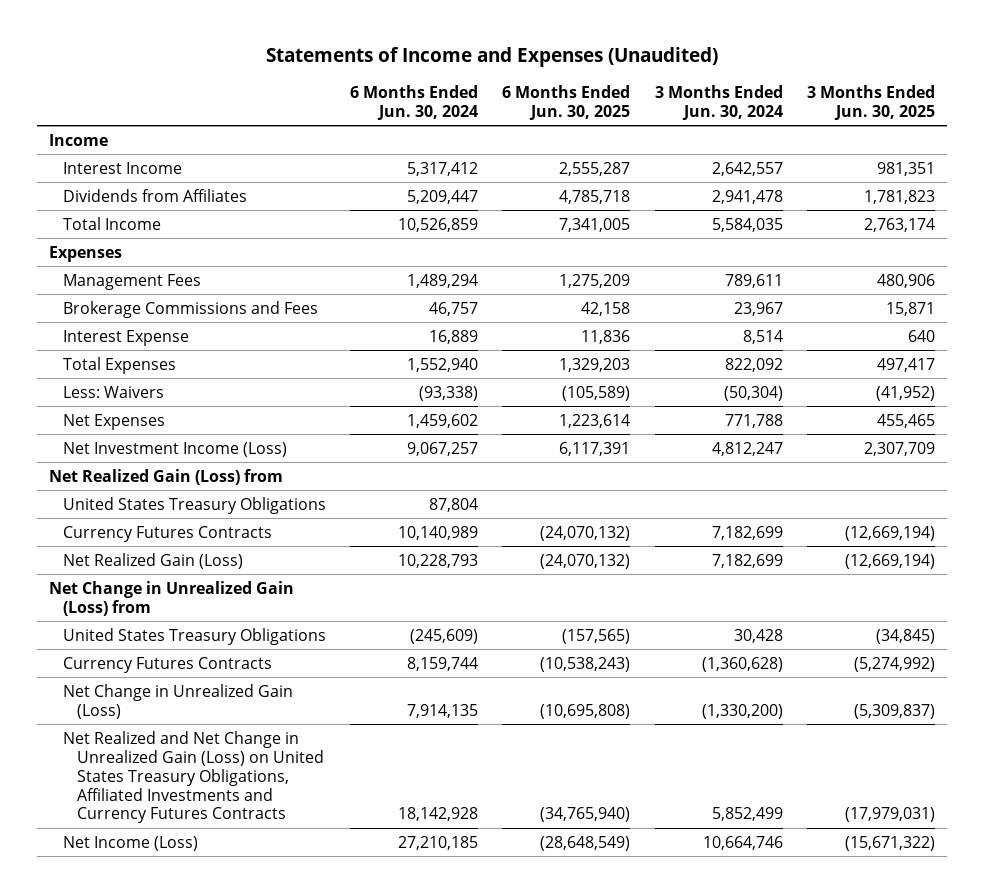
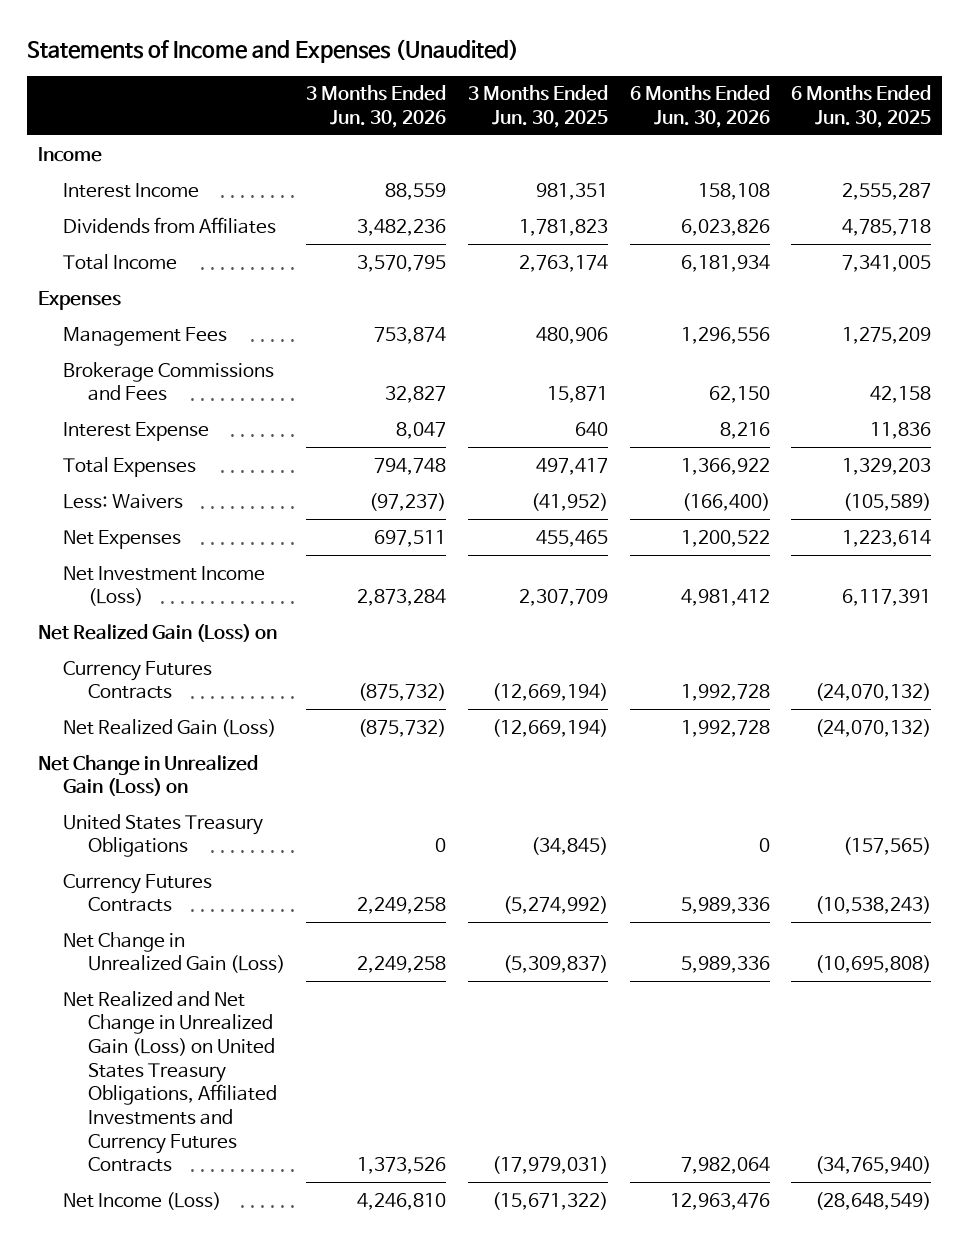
[350,85,479,120] 6 Months Ended Jun. 30, 2024 -> none
[654,85,783,120] 3 Months Ended Jun. 30, 2024 -> none
none -> [306,85,447,129] 3 Months Ended Jun. 30, 2026
none -> [629,85,770,129] 6 Months Ended Jun. 30, 2026
[63,496,327,514] United States Treasury Obligations -> none
[48,468,283,485] Net Realized Gain (Loss) from -> [38,623,278,642] Net Realized Gain (Loss) on
[48,580,294,616] Net Change in Unrealized Gain (Loss) from -> [38,754,259,797] Net Change in Unrealized Gain (Loss) on

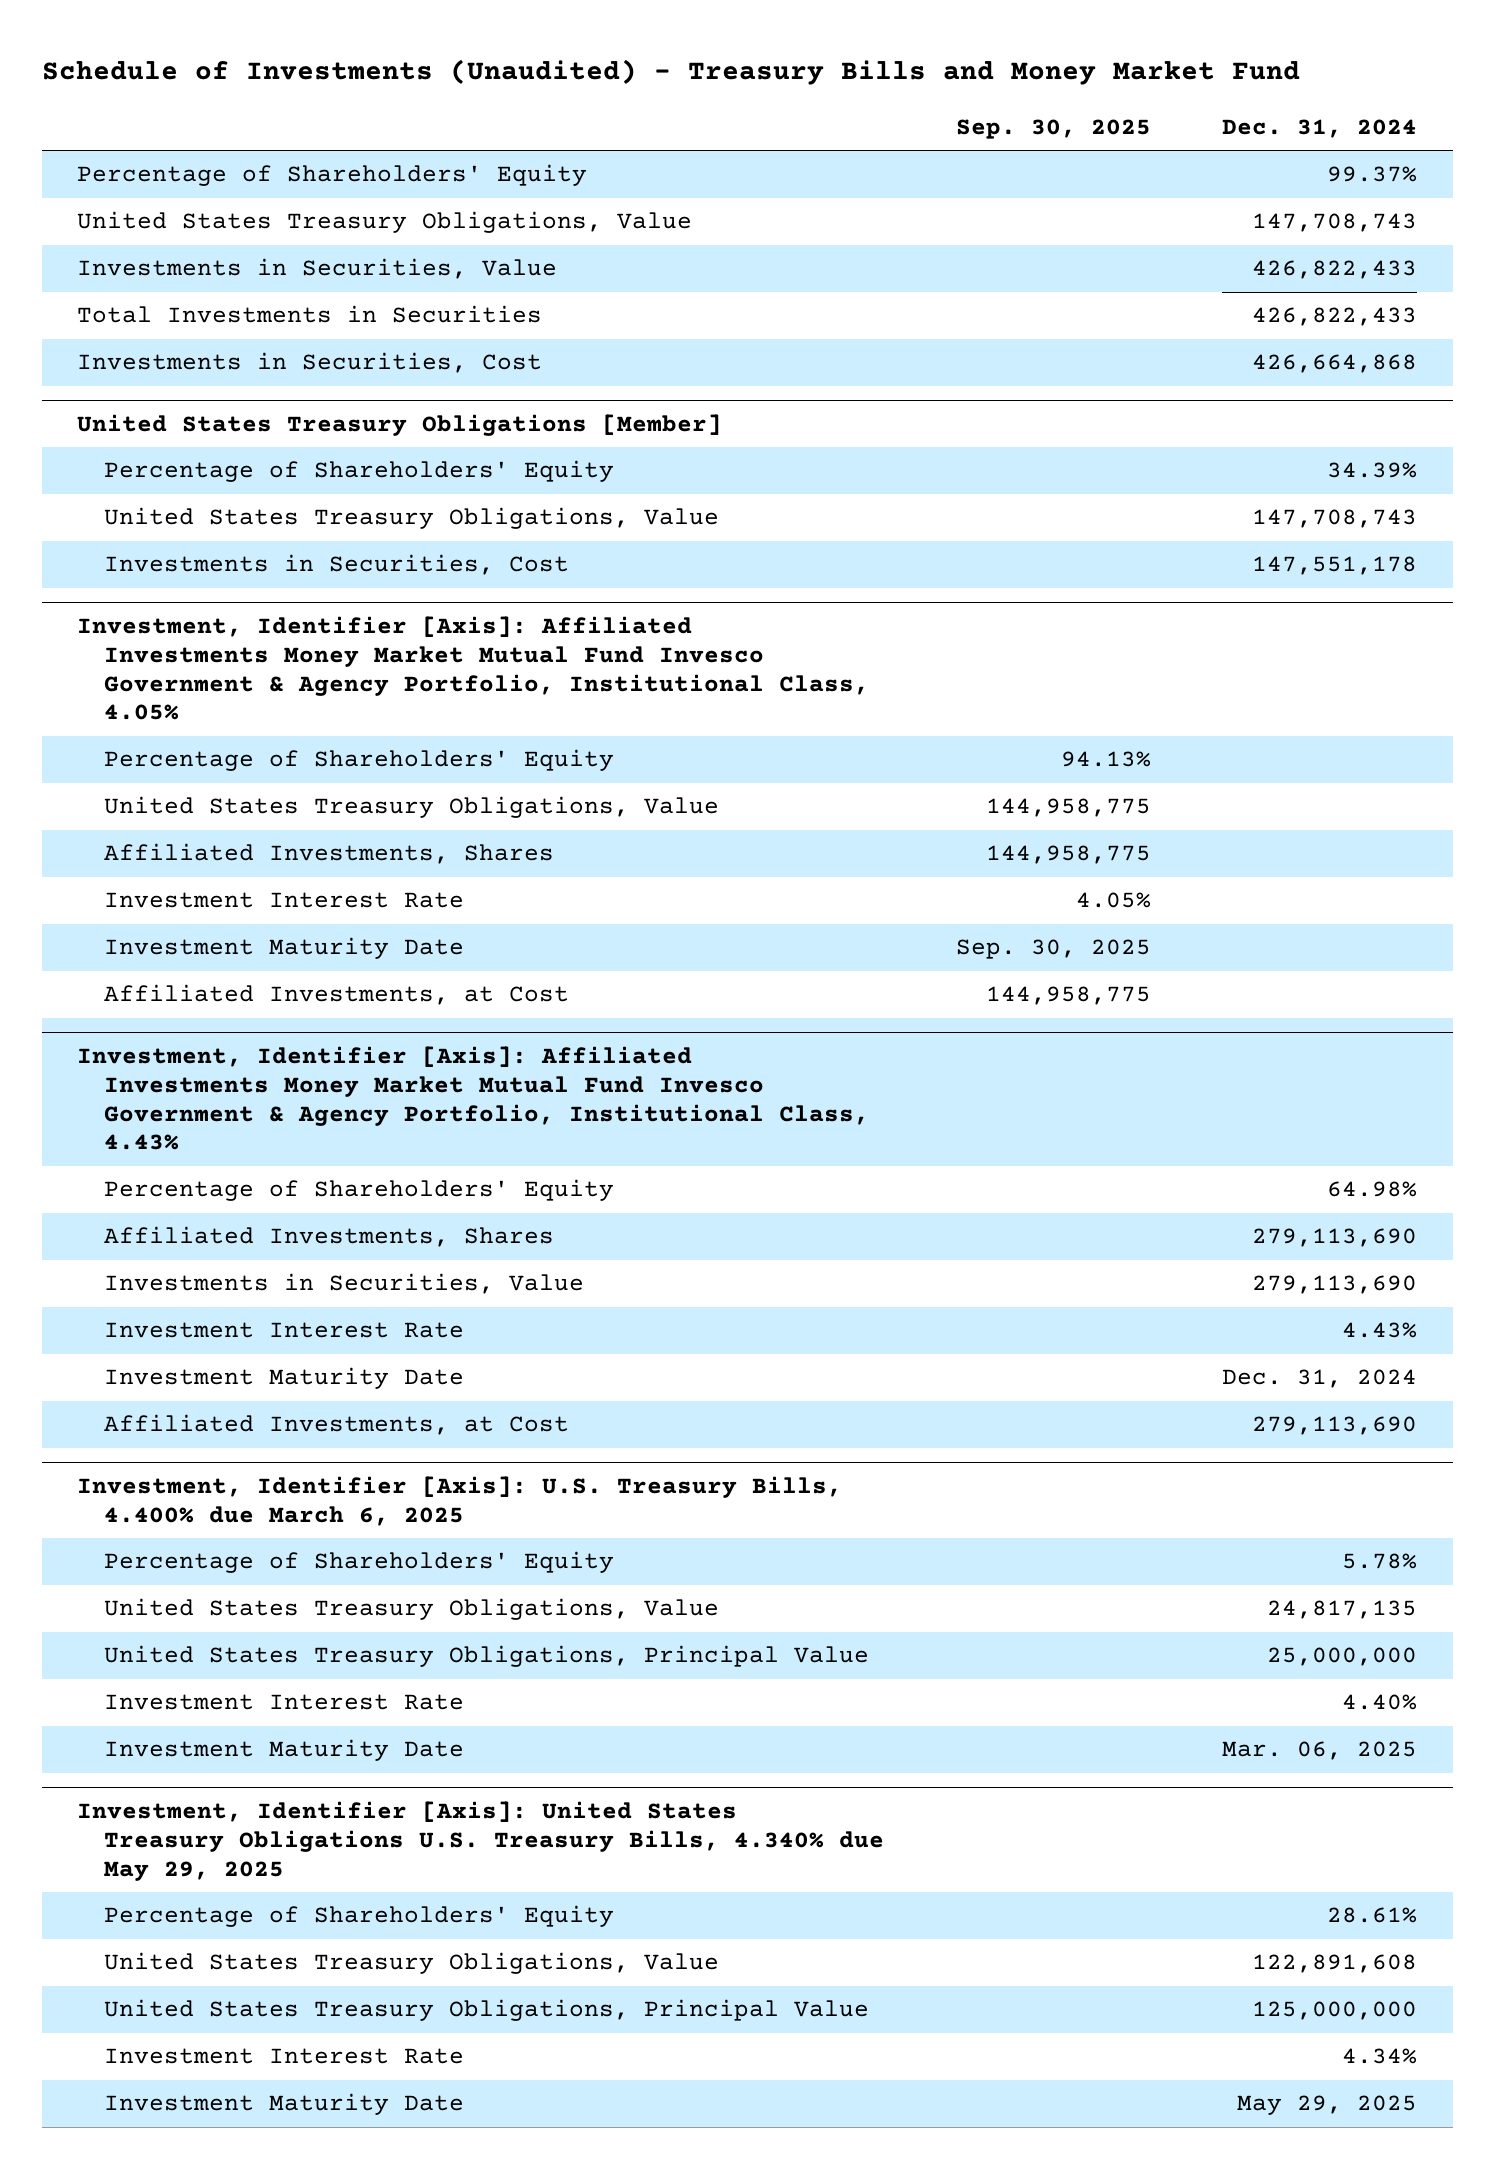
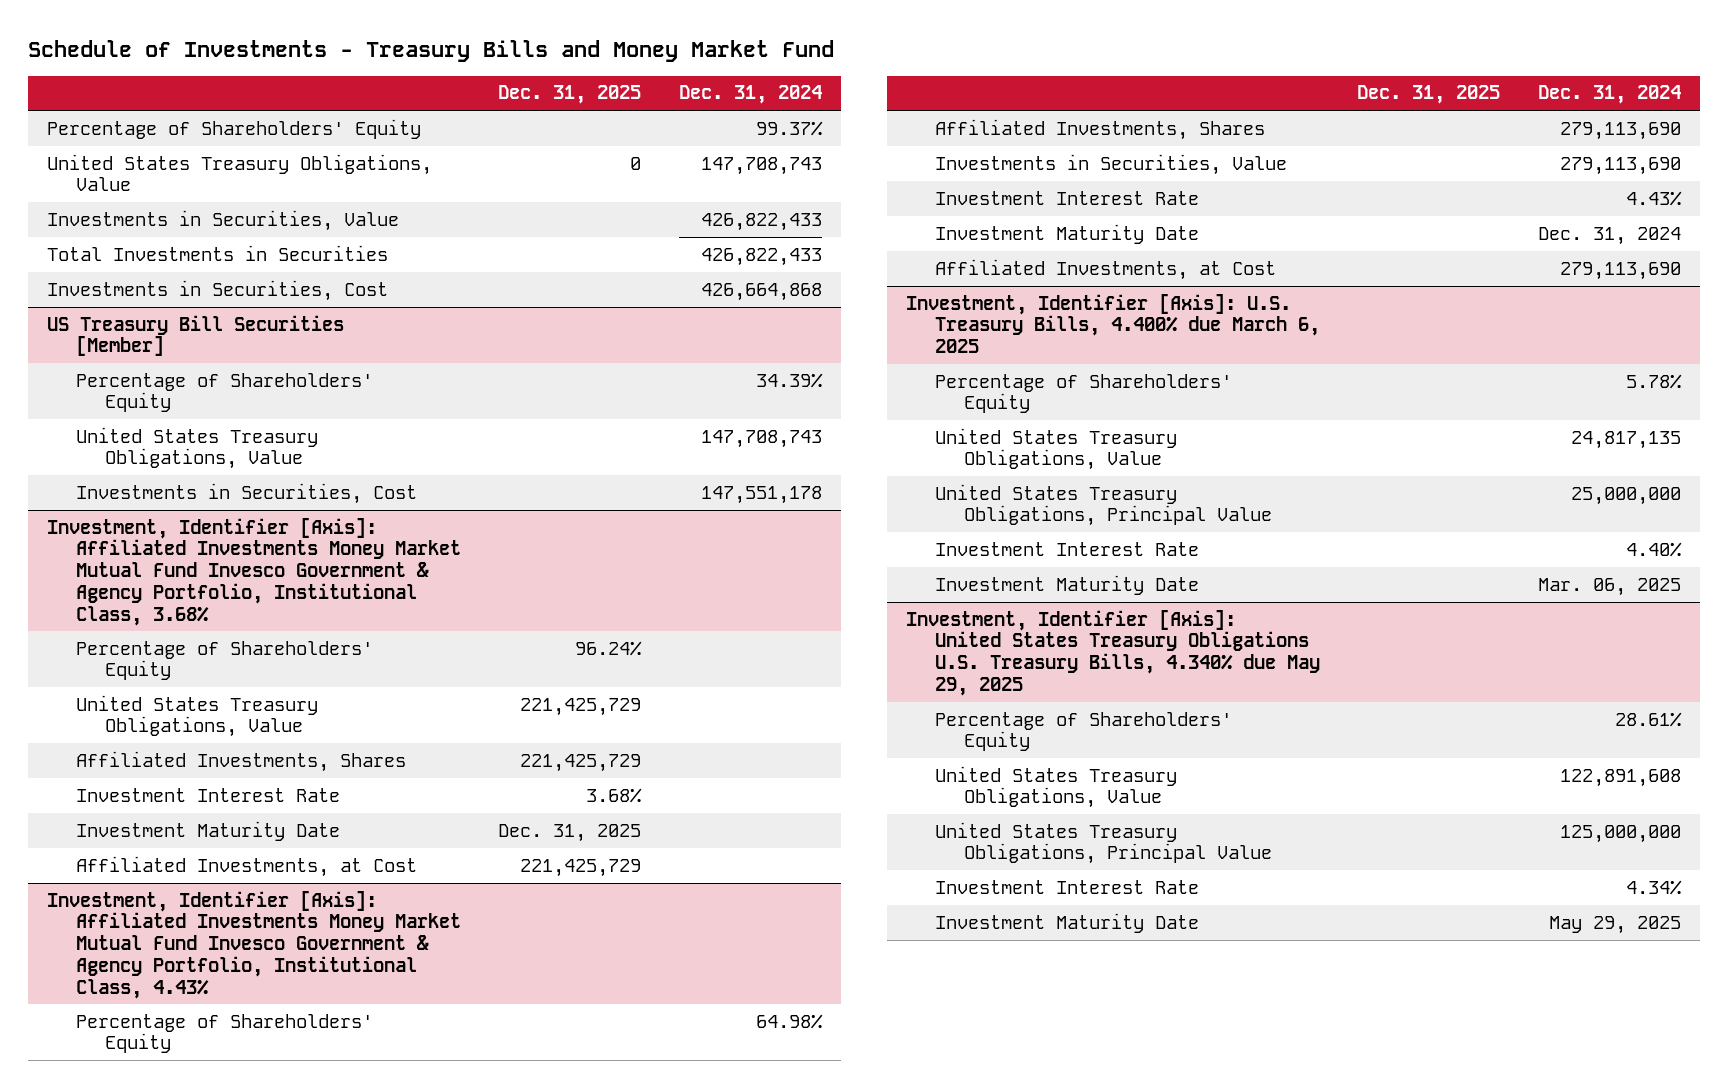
[41,59,1300,86] Schedule of Investments (Unaudited) - Treasury Bills and Money Market Fund -> [28,40,835,63] Schedule of Investments - Treasury Bills and Money Market Fund
[955,119,1151,140] Sep. 30, 2025 -> none
none -> [498,85,642,105] Dec. 31, 2025
[77,413,723,436] United States Treasury Obligations [Member] -> [47,314,345,357] US Treasury Bill Securities [Member]
[77,615,870,721] Investment, Identifier [Axis]: Affiliated Investments Money Market Mutual Fund Invesco Government & Agency Portfolio, Institutional Class, 4.05% -> [47,517,461,626] Investment, Identifier [Axis]: Affiliated Investments Money Market Mutual Fund Invesco Government & Agency Portfolio, Institutional Class, 3.68%

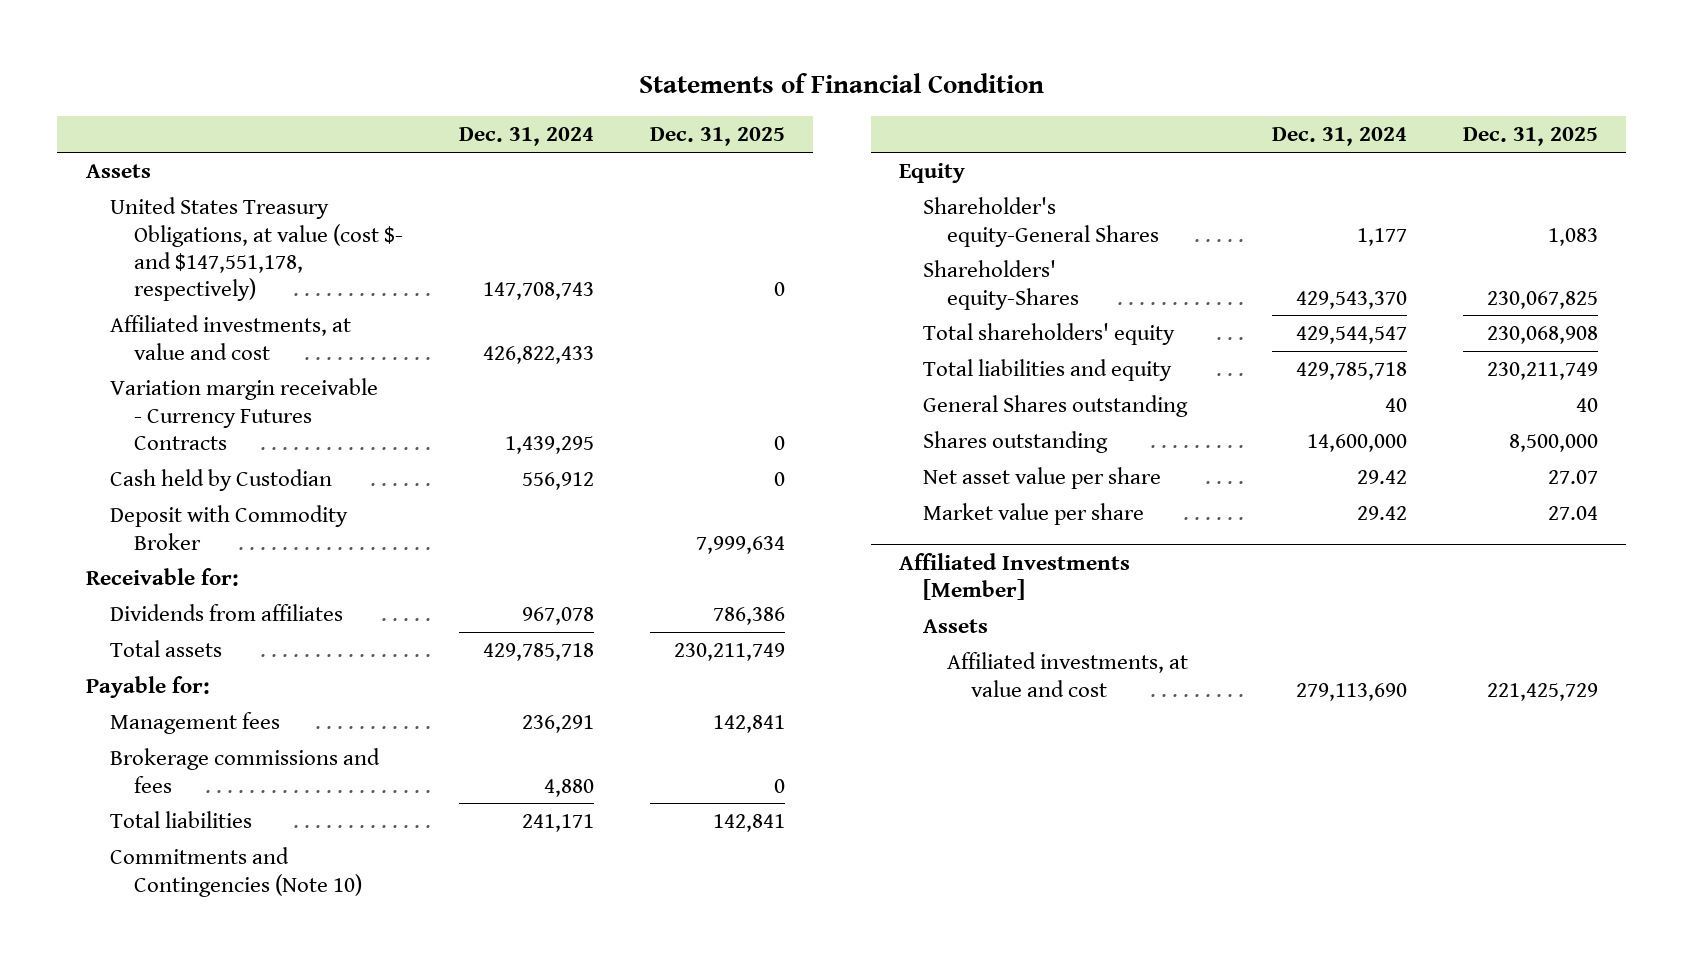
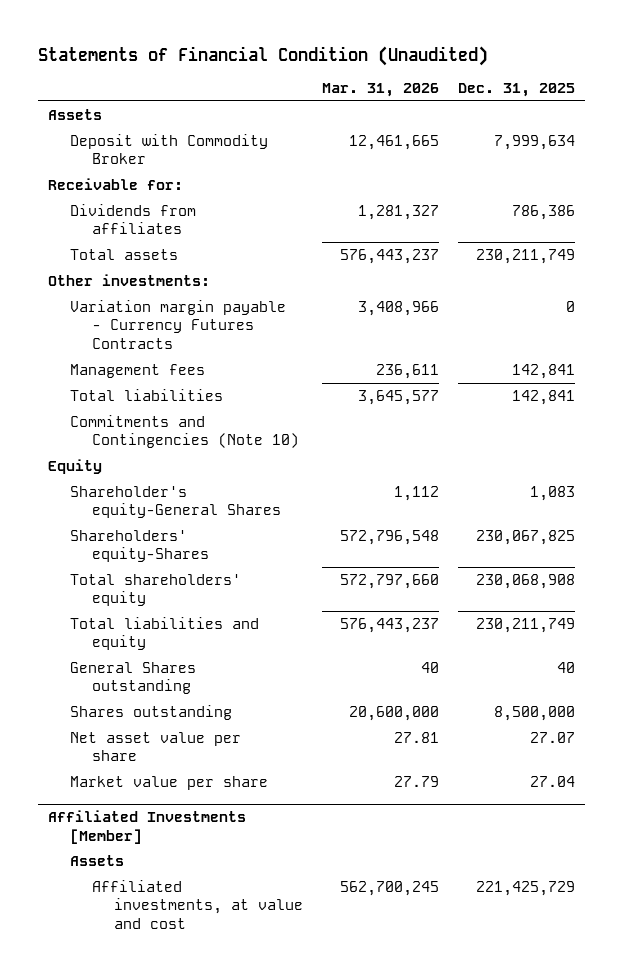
[638,73,1044,94] Statements of Financial Condition -> [37,45,488,66] Statements of Financial Condition (Unaudited)
[458,127,594,147] Dec. 31, 2024 -> none
none -> [321,83,439,98] Mar. 31, 2026
[109,197,403,302] United States Treasury Obligations, at value (cost $- and $147,551,178, respectively) -> none
[109,315,351,360] Affiliated investments, at value and cost -> none
[109,378,378,451] Variation margin receivable - Currency Futures Contracts -> none
[109,469,332,492] Cash held by Custodian -> none
[85,676,210,699] Payable for: -> none
none -> [47,273,210,286] Other investments:
none -> [69,299,286,350] Variation margin payable - Currency Futures Contracts
[109,748,380,793] Brokerage commissions and fees -> none

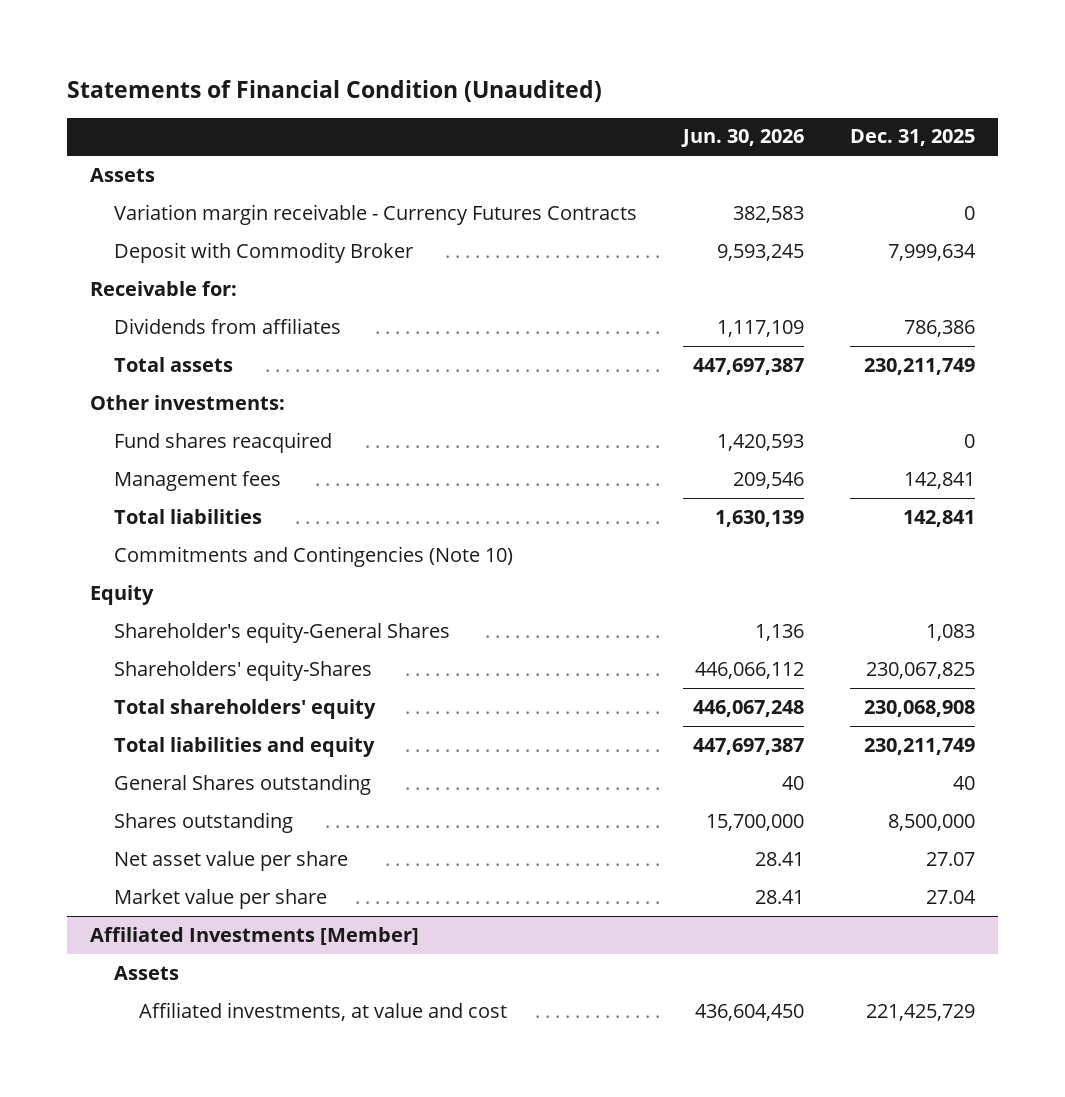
[321,83,439,98] Mar. 31, 2026 -> none
none -> [681,129,805,148] Jun. 30, 2026
none -> [114,203,638,225] Variation margin receivable - Currency Futures Contracts
[69,299,286,350] Variation margin payable - Currency Futures Contracts -> none
none -> [114,431,333,453] Fund shares reacquired

